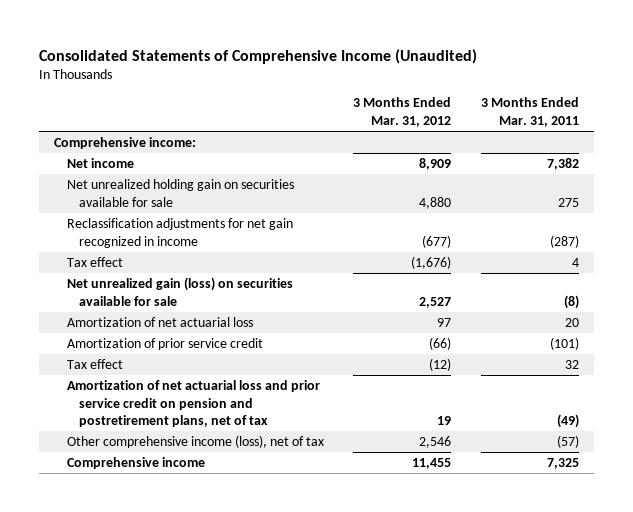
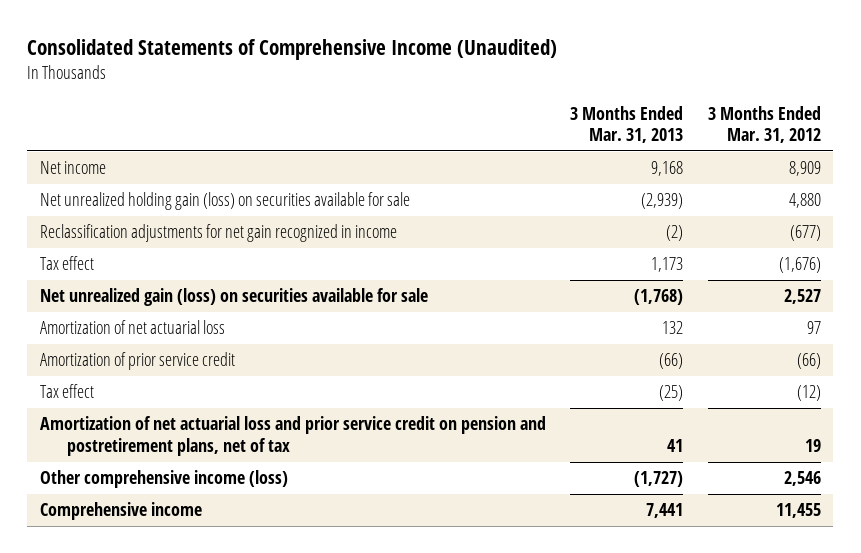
[480,97,579,127] 3 Months Ended Mar. 31, 2011 -> none
none -> [570,105,684,144] 3 Months Ended Mar. 31, 2013
[54,136,197,149] Comprehensive income: -> none
[66,178,294,207] Net unrealized holding gain on securities available for sale -> [39,192,410,211] Net unrealized holding gain (loss) on securities available for sale
[66,434,324,448] Other comprehensive income (loss), net of tax -> [39,470,288,489] Other comprehensive income (loss)

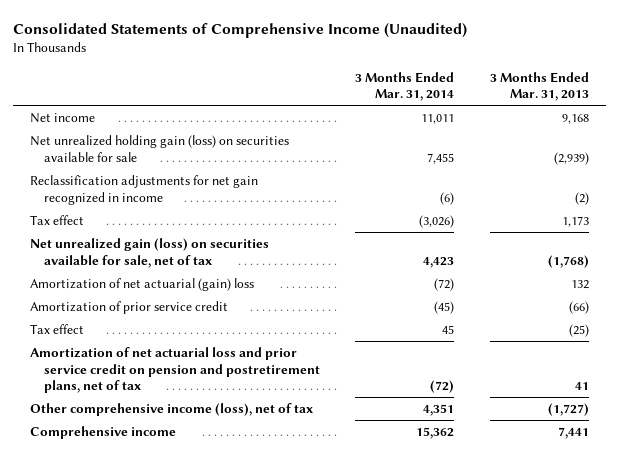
[708,105,822,144] 3 Months Ended Mar. 31, 2012 -> none
none -> [355,71,455,102] 3 Months Ended Mar. 31, 2014
[39,288,428,307] Net unrealized gain (loss) on securities available for sale -> [30,237,270,268] Net unrealized gain (loss) on securities available for sale, net of tax
[39,320,225,335] Amortization of net actuarial loss -> [30,277,255,291] Amortization of net actuarial (gain) loss
[39,470,288,489] Other comprehensive income (loss) -> [30,402,314,416] Other comprehensive income (loss), net of tax

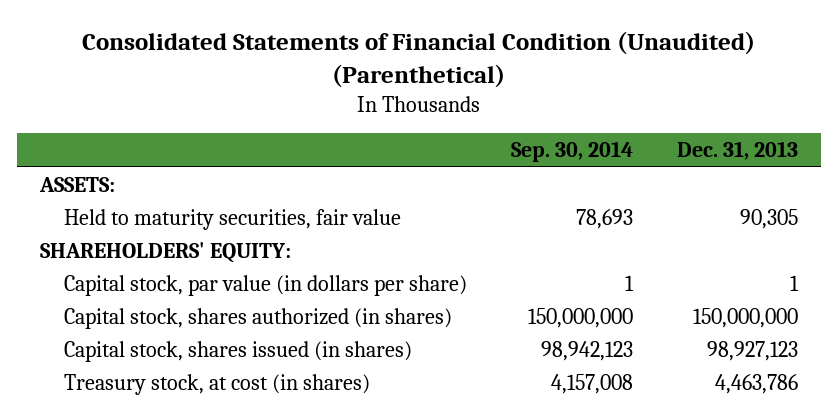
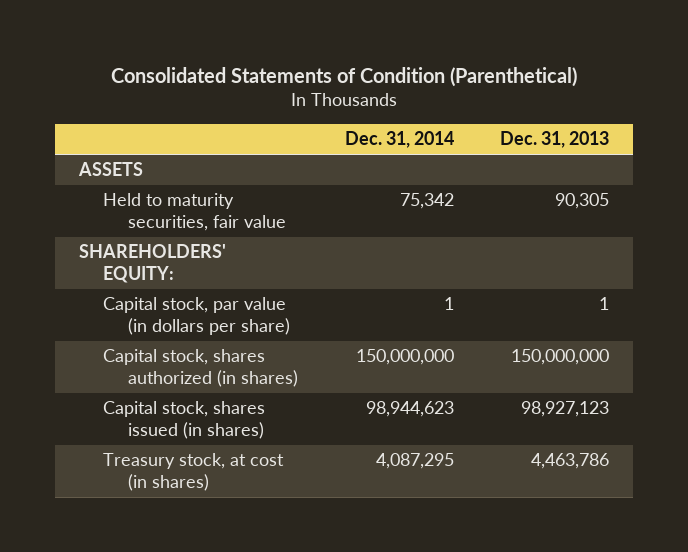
[81,31,755,89] Consolidated Statements of Financial Condition (Unaudited) (Parenthetical) -> [110,66,577,87] Consolidated Statements of Condition (Parenthetical)
[511,141,634,163] Sep. 30, 2014 -> none
none -> [344,131,454,149] Dec. 31, 2014
[38,176,115,192] ASSETS: -> [77,162,143,177] ASSETS

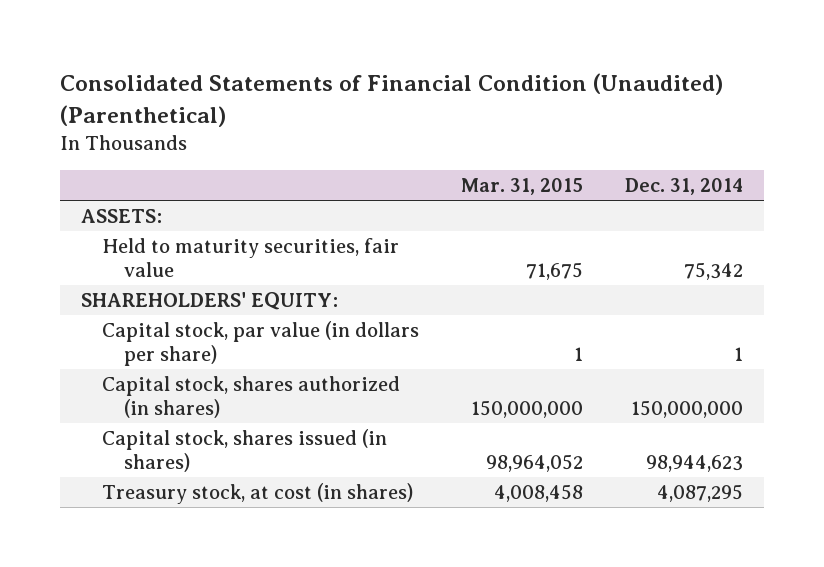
[110,66,577,87] Consolidated Statements of Condition (Parenthetical) -> [60,73,724,127] Consolidated Statements of Financial Condition (Unaudited) (Parenthetical)
[500,131,610,149] Dec. 31, 2013 -> none
none -> [461,178,584,196] Mar. 31, 2015
[77,162,143,177] ASSETS -> [80,208,162,223] ASSETS:

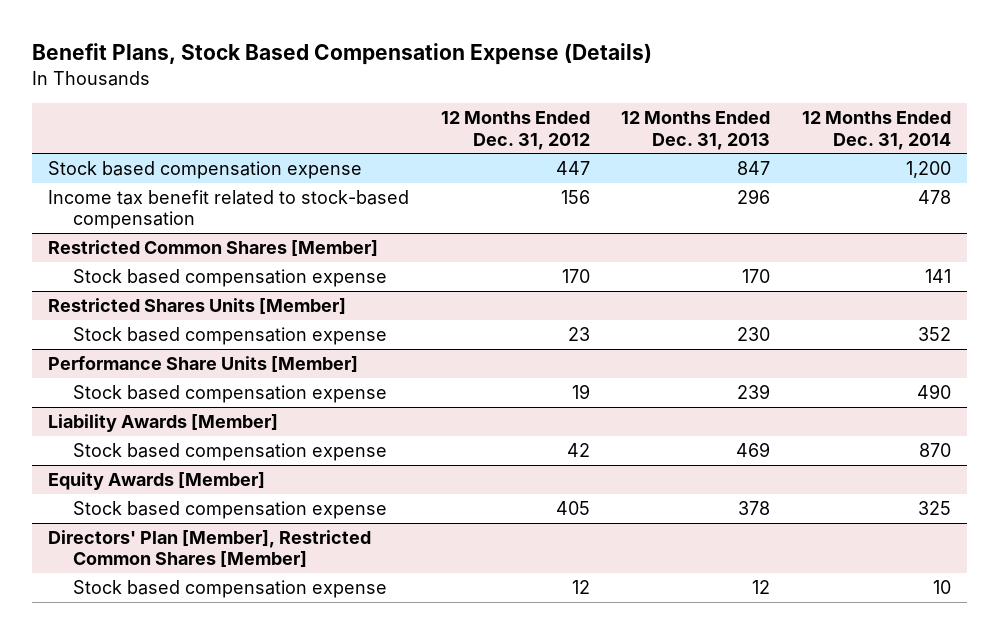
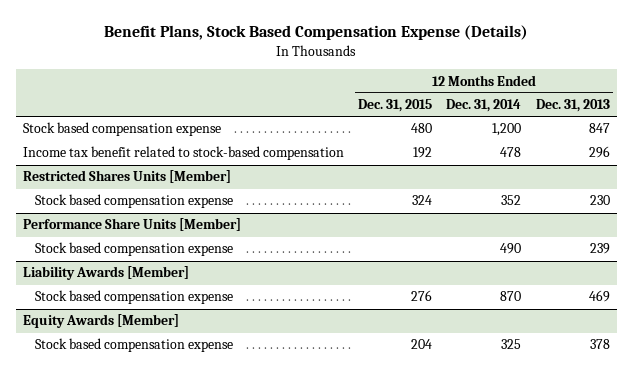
[440,111,590,150] 12 Months Ended Dec. 31, 2012 -> none
none -> [358,99,433,113] Dec. 31, 2015
[48,240,379,258] Restricted Common Shares [Member] -> none
[72,269,387,288] Stock based compensation expense -> none
[48,530,372,569] Directors' Plan [Member], Restricted Common Shares [Member] -> none
[72,580,387,599] Stock based compensation expense -> none

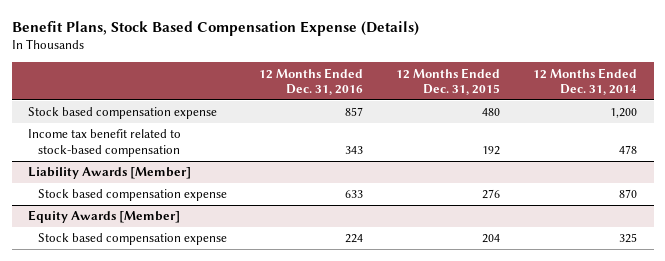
[535,99,610,113] Dec. 31, 2013 -> none
none -> [259,67,364,96] 12 Months Ended Dec. 31, 2016
[23,170,232,184] Restricted Shares Units [Member] -> none
[35,194,234,209] Stock based compensation expense -> none
[23,218,242,232] Performance Share Units [Member] -> none
[35,242,234,257] Stock based compensation expense -> none

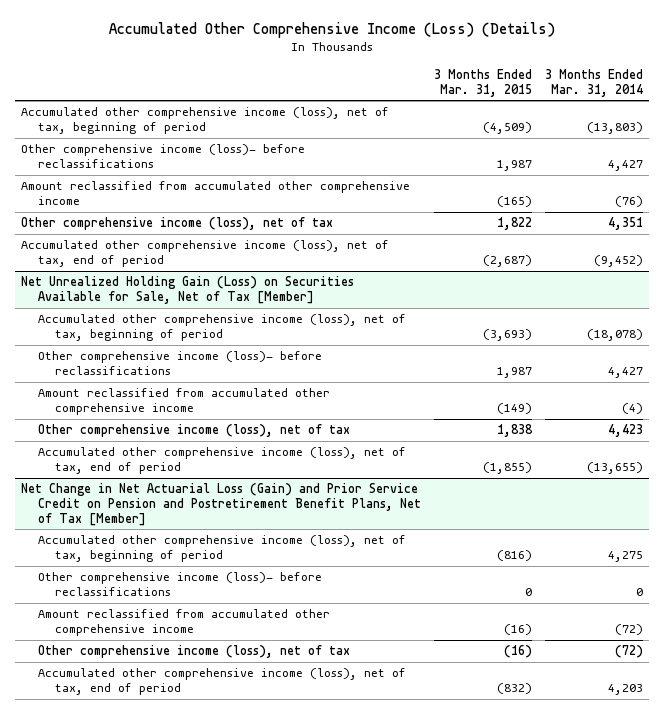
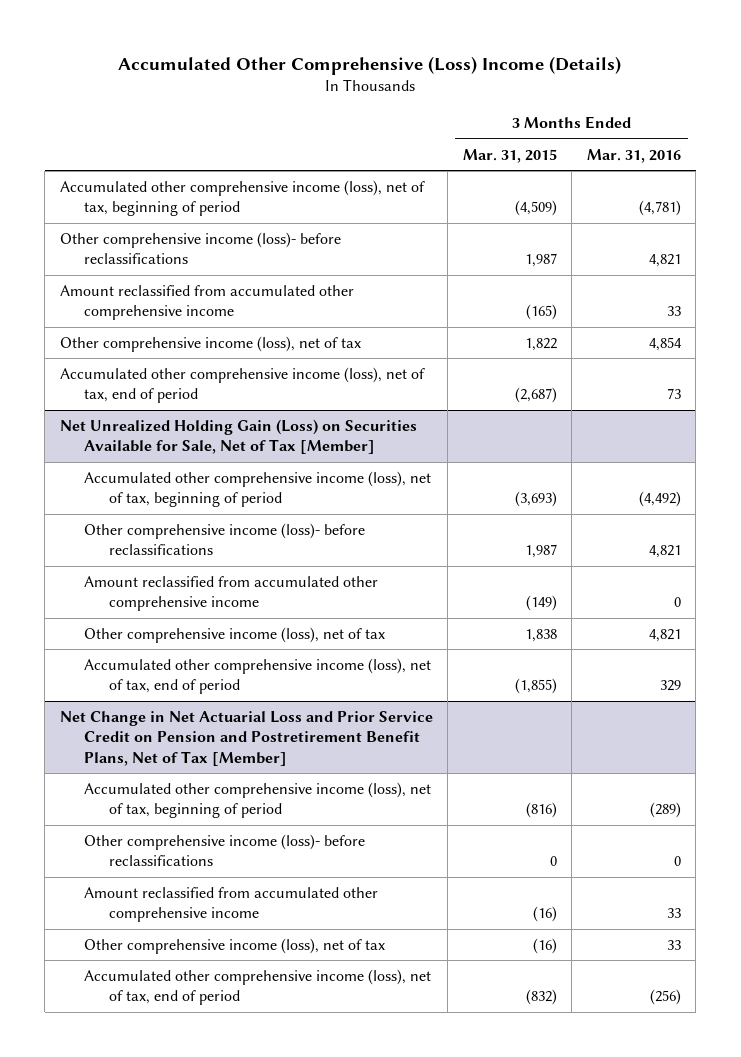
[109,22,556,39] Accumulated Other Comprehensive Income (Loss) (Details) -> [118,55,622,75] Accumulated Other Comprehensive (Loss) Income (Details)
[544,68,643,97] 3 Months Ended Mar. 31, 2014 -> none
none -> [586,148,681,163] Mar. 31, 2016
[21,483,422,526] Net Change in Net Actuarial Loss (Gain) and Prior Service Credit on Pension and Postretirement Benefit Plans, Net of Tax [Member] -> [59,710,433,767] Net Change in Net Actuarial Loss and Prior Service Credit on Pension and Postretirement Benefit Plans, Net of Tax [Member]

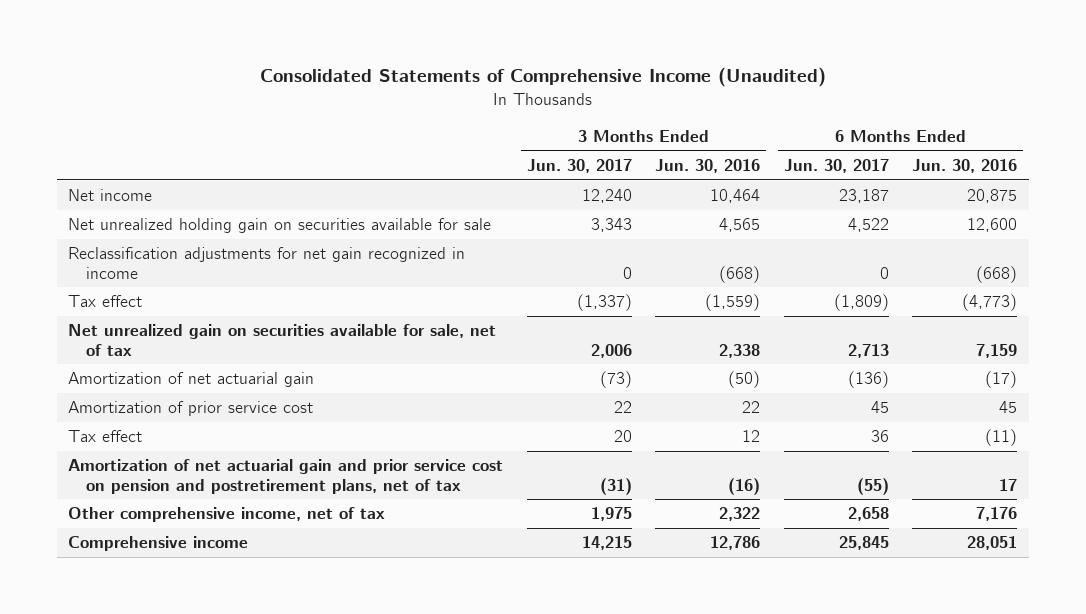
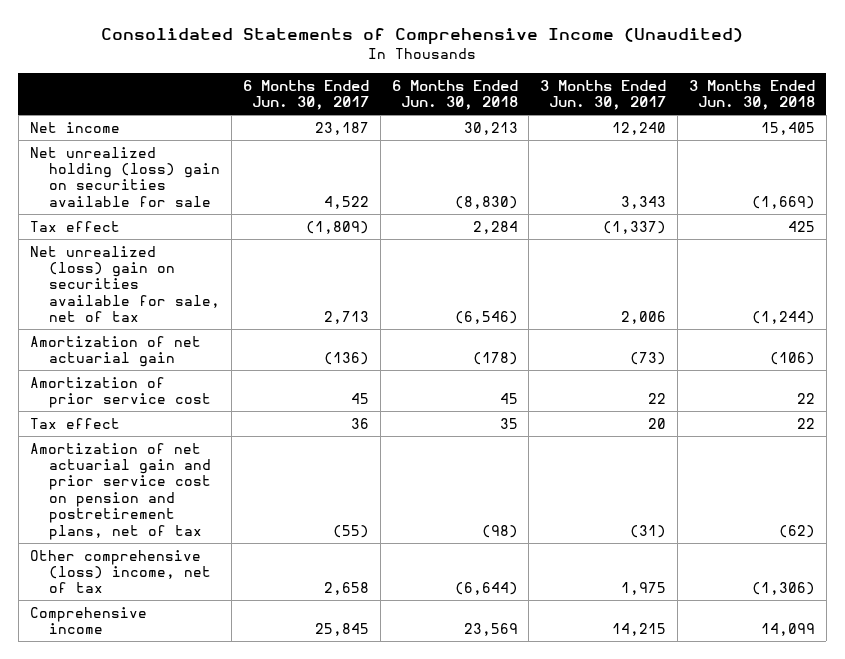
[655,158,761,173] Jun. 30, 2016 -> none
[912,158,1018,173] Jun. 30, 2016 -> none
none -> [391,79,518,111] 6 Months Ended Jun. 30, 2018
none -> [689,79,816,111] 3 Months Ended Jun. 30, 2018
[68,247,466,279] Reclassification adjustments for net gain recognized in income -> none
[68,218,492,234] Net unrealized holding gain on securities available for sale -> [29,146,221,207] Net unrealized holding (loss) gain on securities available for sale
[68,324,497,356] Net unrealized gain on securities available for sale, net of tax -> [29,245,221,323] Net unrealized (loss) gain on securities available for sale, net of tax
[68,507,386,523] Other comprehensive income, net of tax -> [29,549,212,594] Other comprehensive (loss) income, net of tax

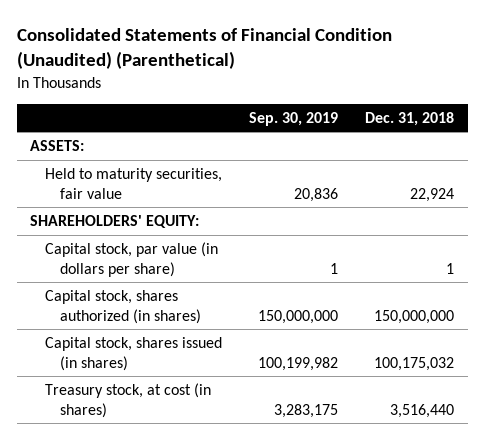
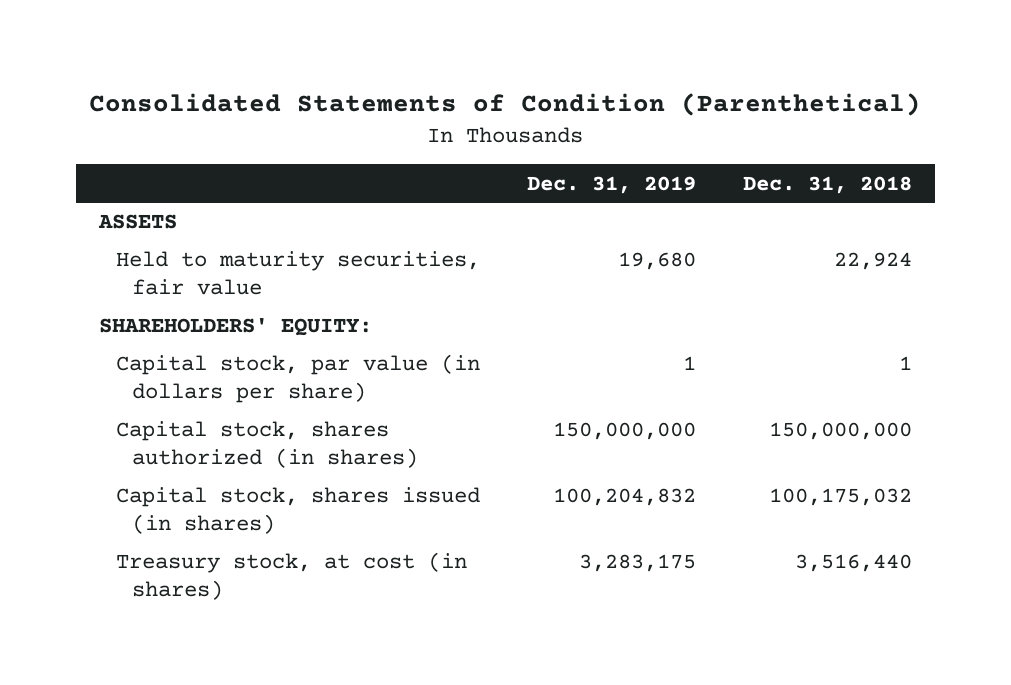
[16,28,392,70] Consolidated Statements of Financial Condition (Unaudited) (Parenthetical) -> [89,92,922,116] Consolidated Statements of Condition (Parenthetical)
[249,111,339,126] Sep. 30, 2019 -> none
none -> [526,175,696,194] Dec. 31, 2019
[30,139,85,151] ASSETS: -> [98,214,178,230] ASSETS

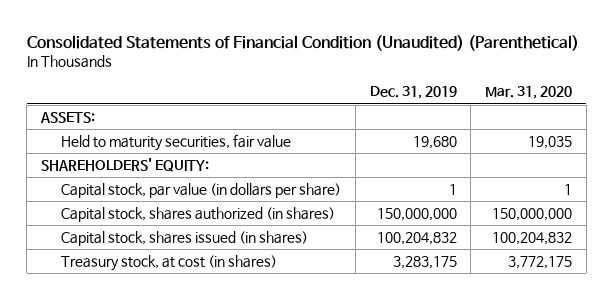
[89,92,922,116] Consolidated Statements of Condition (Parenthetical) -> [26,34,579,51] Consolidated Statements of Financial Condition (Unaudited) (Parenthetical)
[742,175,912,194] Dec. 31, 2018 -> none
none -> [485,86,573,100] Mar. 31, 2020
[98,214,178,230] ASSETS -> [40,112,96,124] ASSETS:

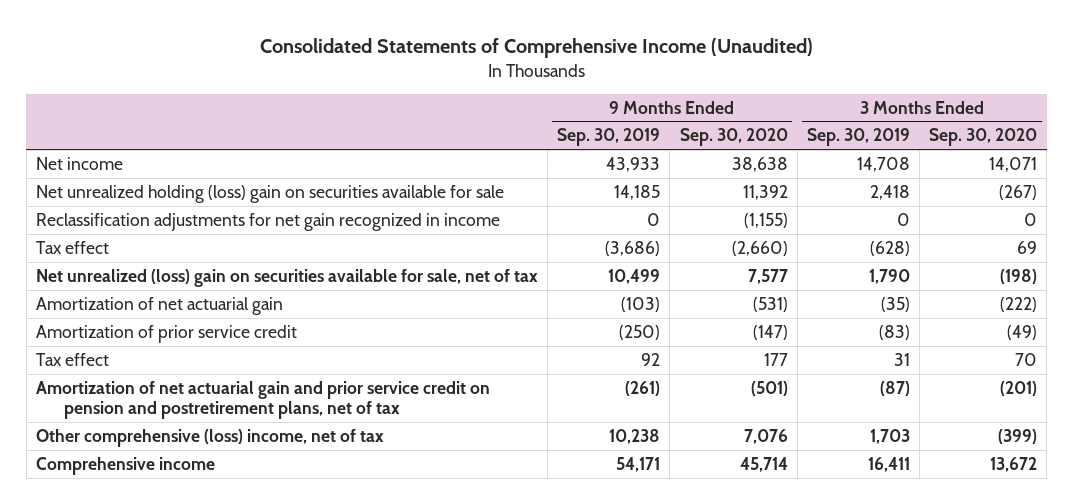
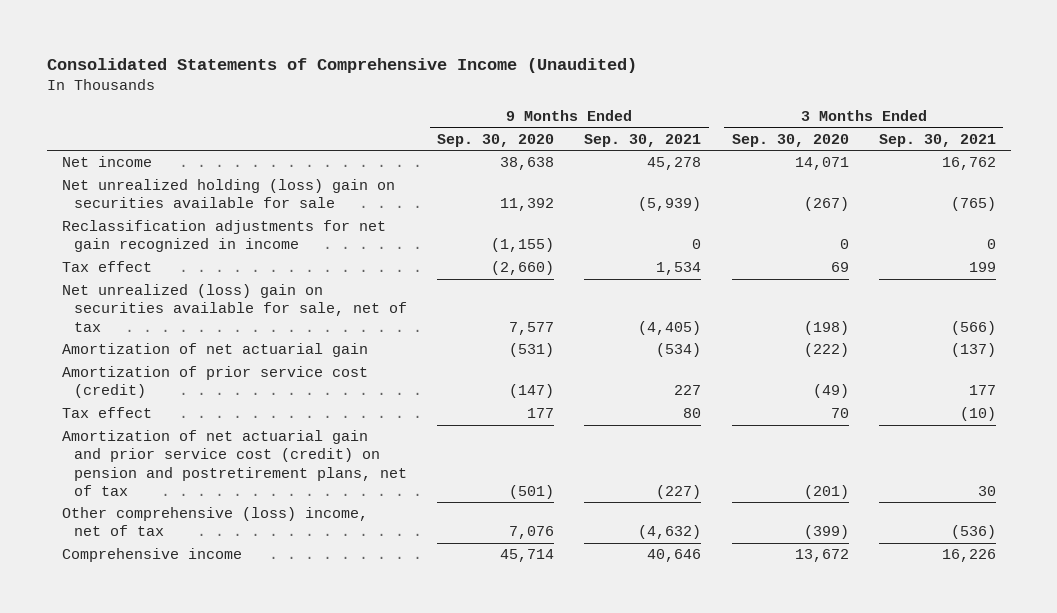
[557,128,661,147] Sep. 30, 2019 -> none
[806,128,910,147] Sep. 30, 2019 -> none
none -> [584,134,702,148] Sep. 30, 2021
none -> [878,134,996,148] Sep. 30, 2021
[36,324,298,343] Amortization of prior service credit -> [61,366,368,399] Amortization of prior service cost (credit)
[36,380,491,420] Amortization of net actuarial gain and prior service credit on pension and postretirement plans, net of tax -> [61,430,408,496] Amortization of net actuarial gain and prior service cost (credit) on pension and postretirement plans, net of tax

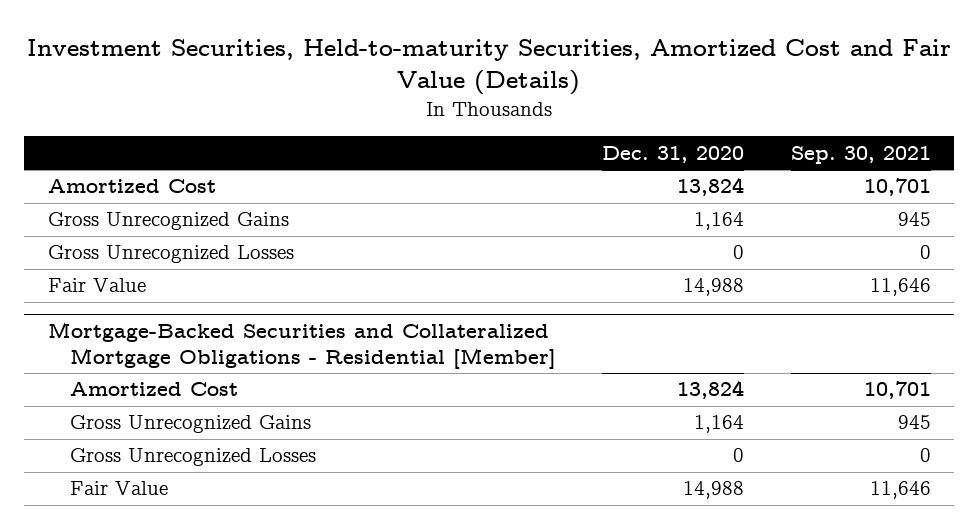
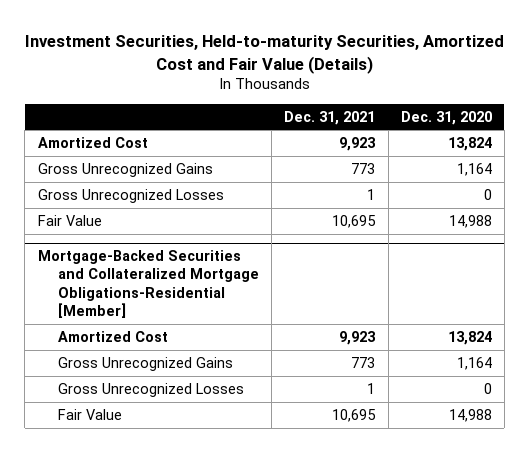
[790,145,931,164] Sep. 30, 2021 -> none
none -> [284,110,376,125] Dec. 31, 2021
[47,322,556,369] Mortgage-Backed Securities and Collateralized Mortgage Obligations - Residential [Member] -> [37,250,259,318] Mortgage-Backed Securities and Collateralized Mortgage Obligations-Residential [Member]

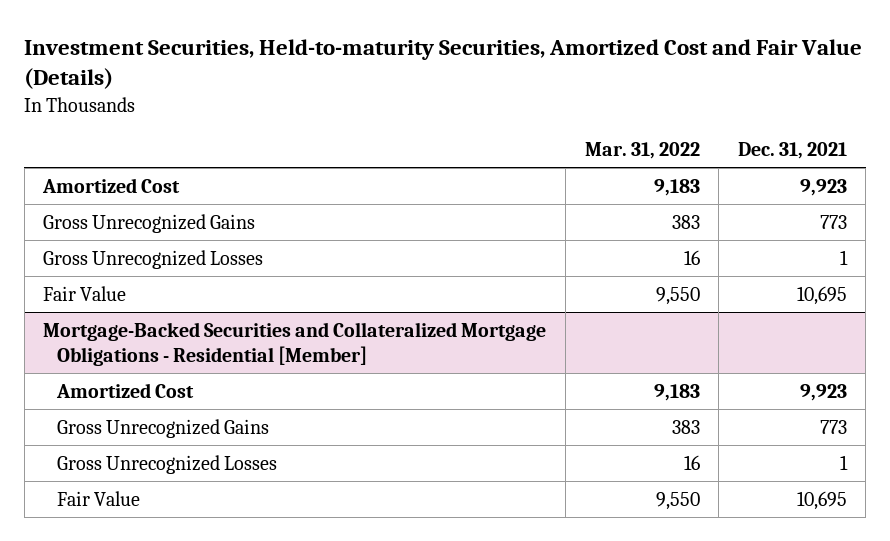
[400,110,492,125] Dec. 31, 2020 -> none
none -> [584,142,700,160] Mar. 31, 2022
[37,250,259,318] Mortgage-Backed Securities and Collateralized Mortgage Obligations-Residential [Member] -> [43,321,547,366] Mortgage-Backed Securities and Collateralized Mortgage Obligations - Residential [Member]

